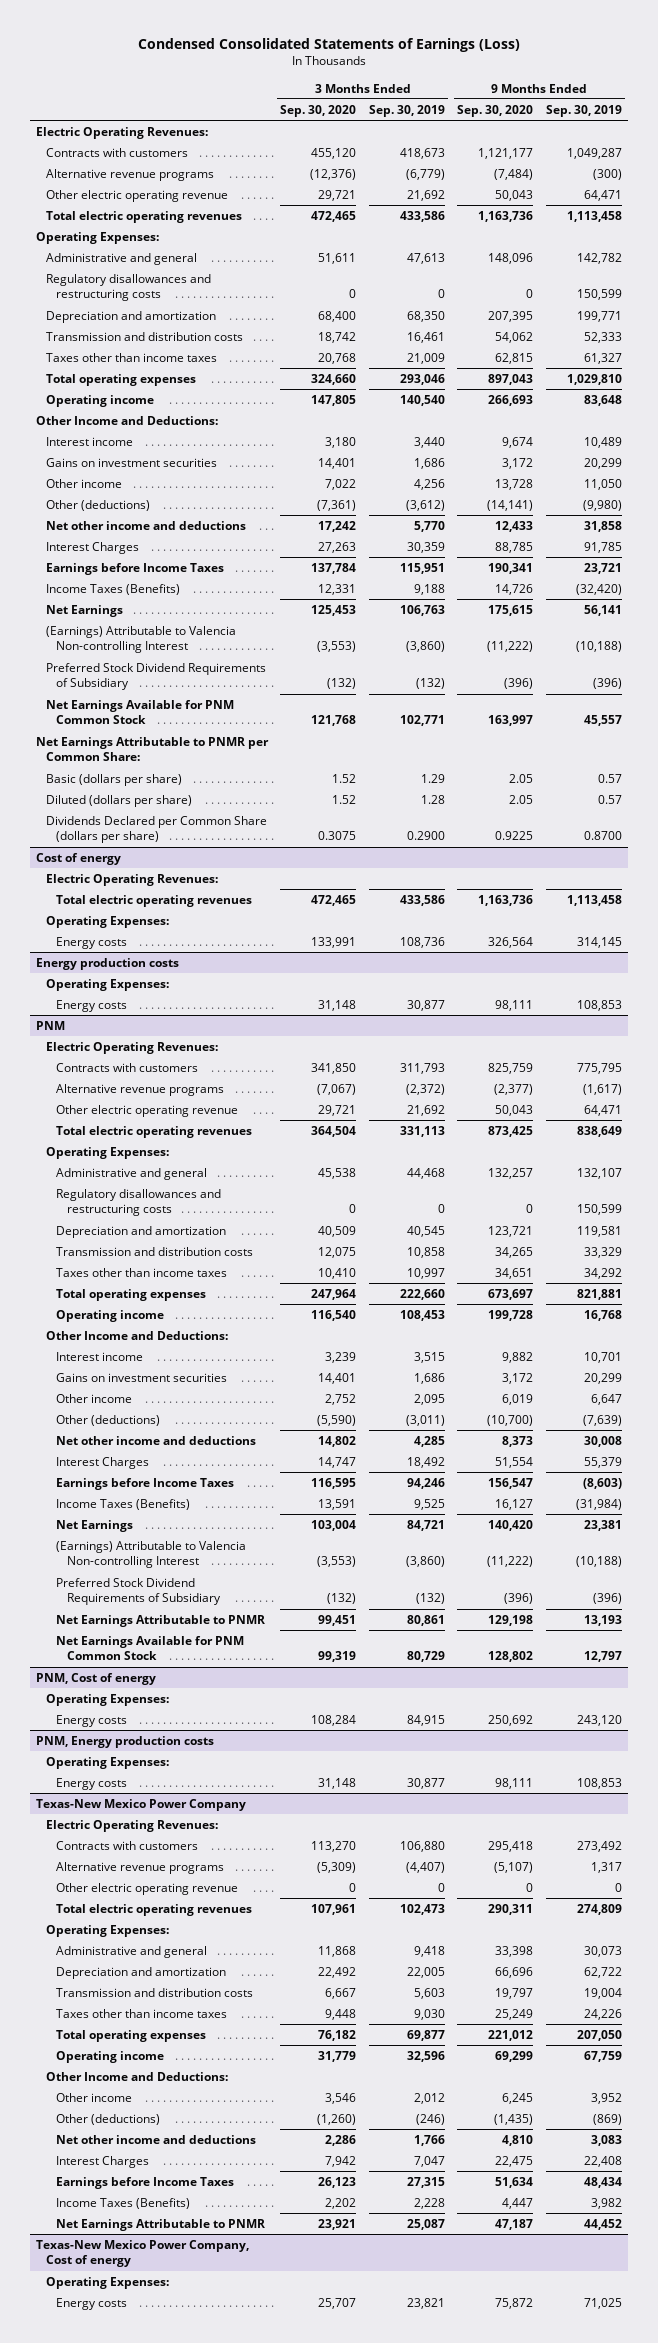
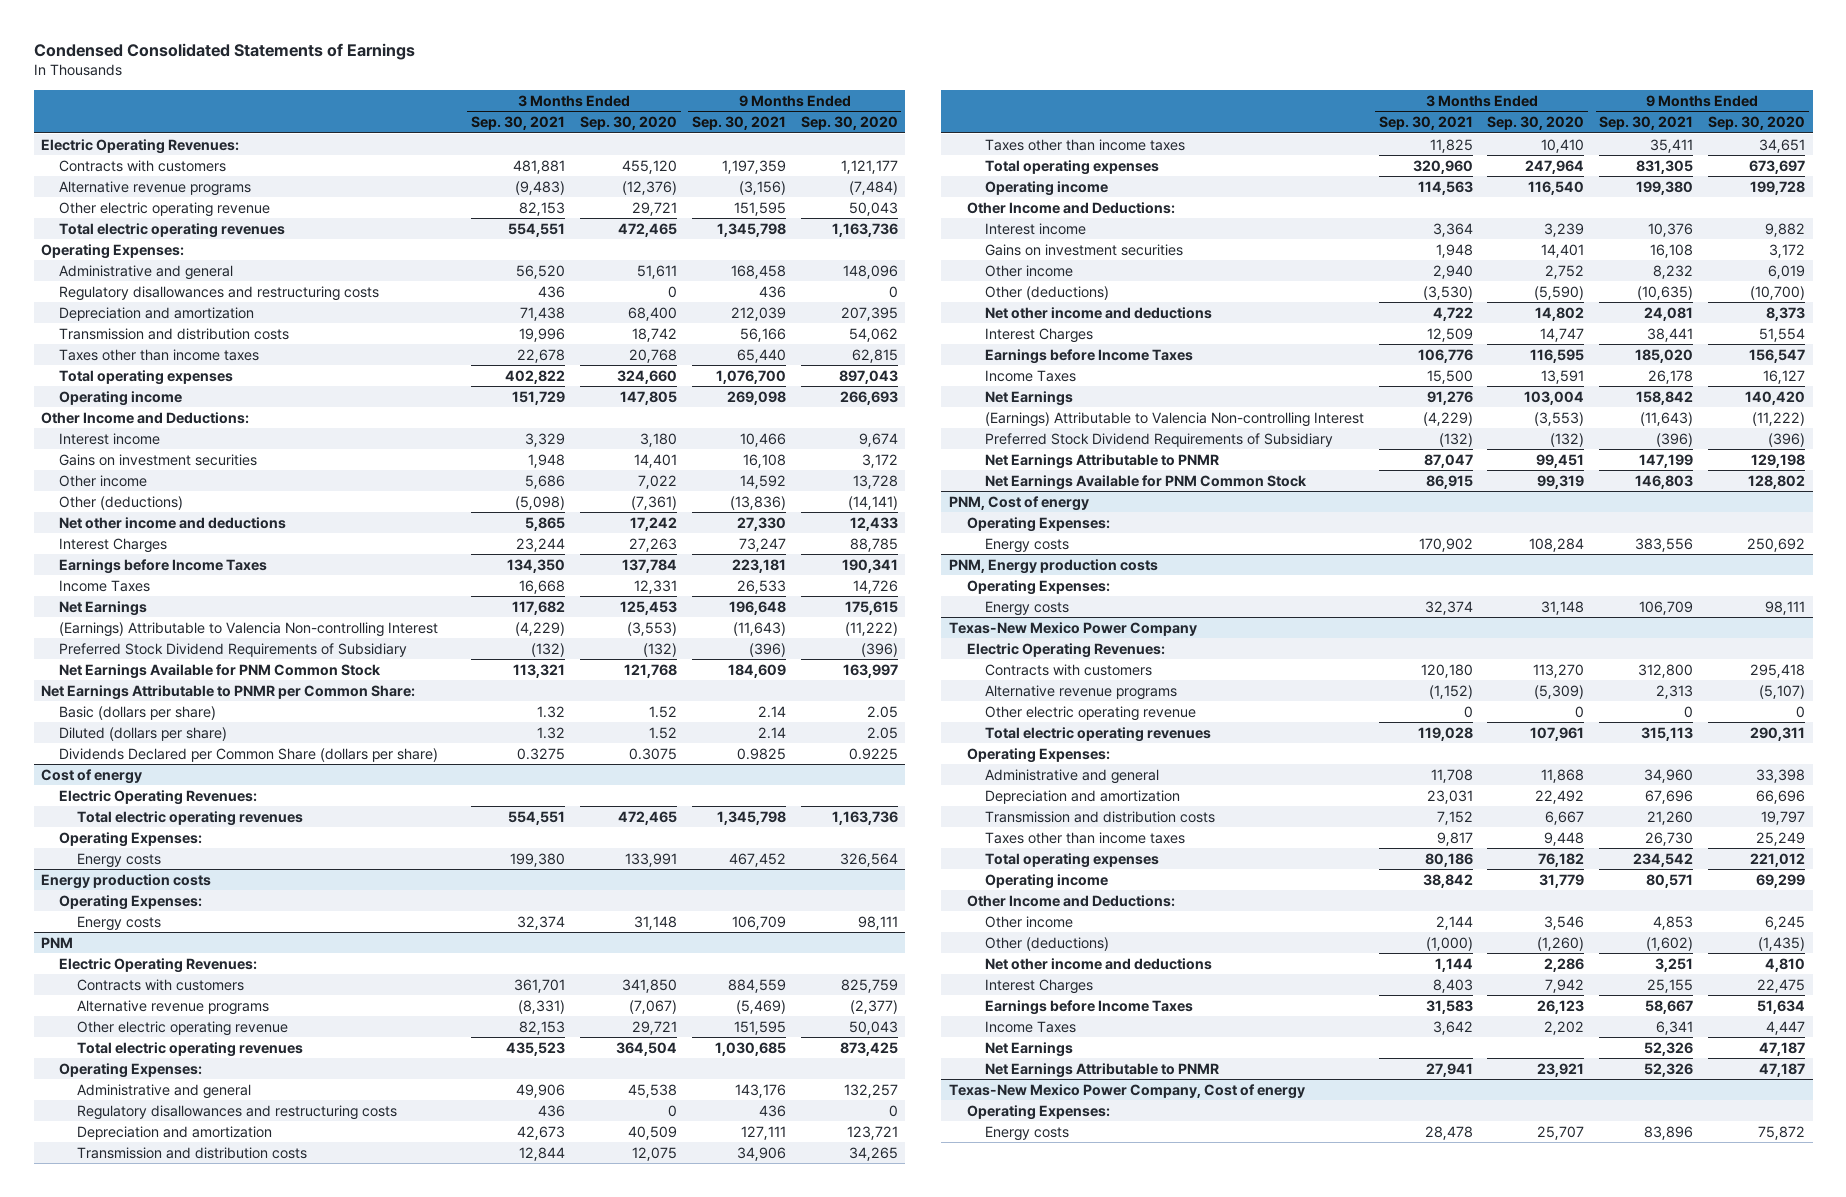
[137,37,520,52] Condensed Consolidated Statements of Earnings (Loss) -> [33,42,415,60] Condensed Consolidated Statements of Earnings
[368,104,445,117] Sep. 30, 2019 -> none
[545,104,622,117] Sep. 30, 2019 -> none
none -> [470,116,565,131] Sep. 30, 2021
none -> [691,116,786,131] Sep. 30, 2021
[46,584,181,596] Income Taxes (Benefits) -> [59,579,151,592] Income Taxes
[56,1499,191,1511] Income Taxes (Benefits) -> [984,369,1076,382] Income Taxes
[56,2198,191,2210] Income Taxes (Benefits) -> [984,1020,1076,1033] Income Taxes
none -> [984,1041,1073,1057] Net Earnings

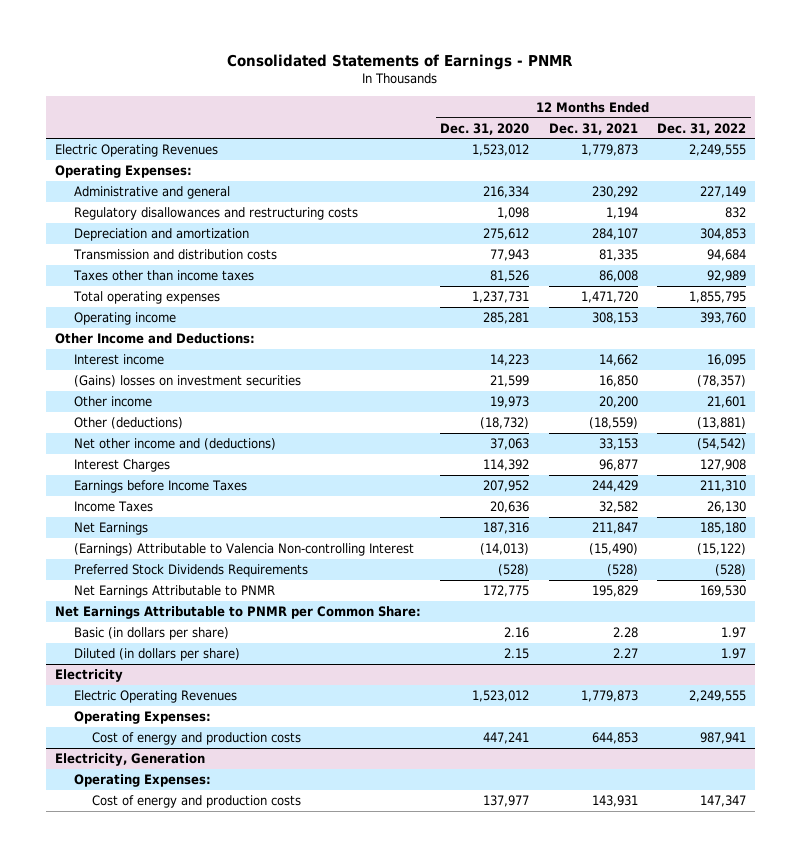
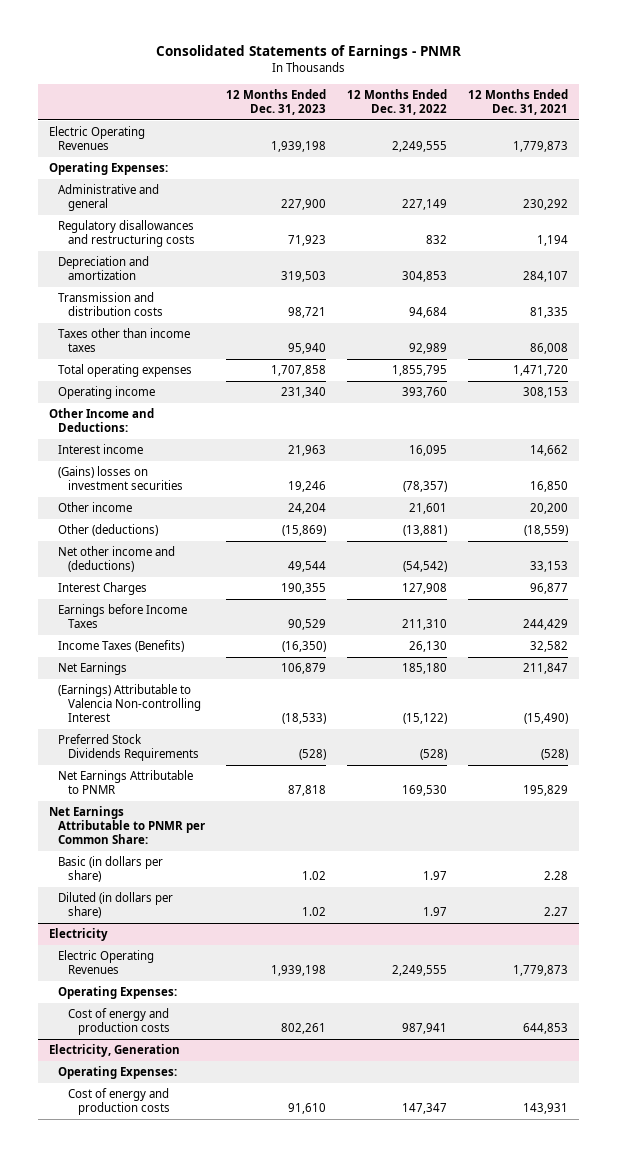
[440,122,530,135] Dec. 31, 2020 -> none
none -> [226,88,327,116] 12 Months Ended Dec. 31, 2023
[73,501,153,513] Income Taxes -> [58,640,185,653] Income Taxes (Benefits)

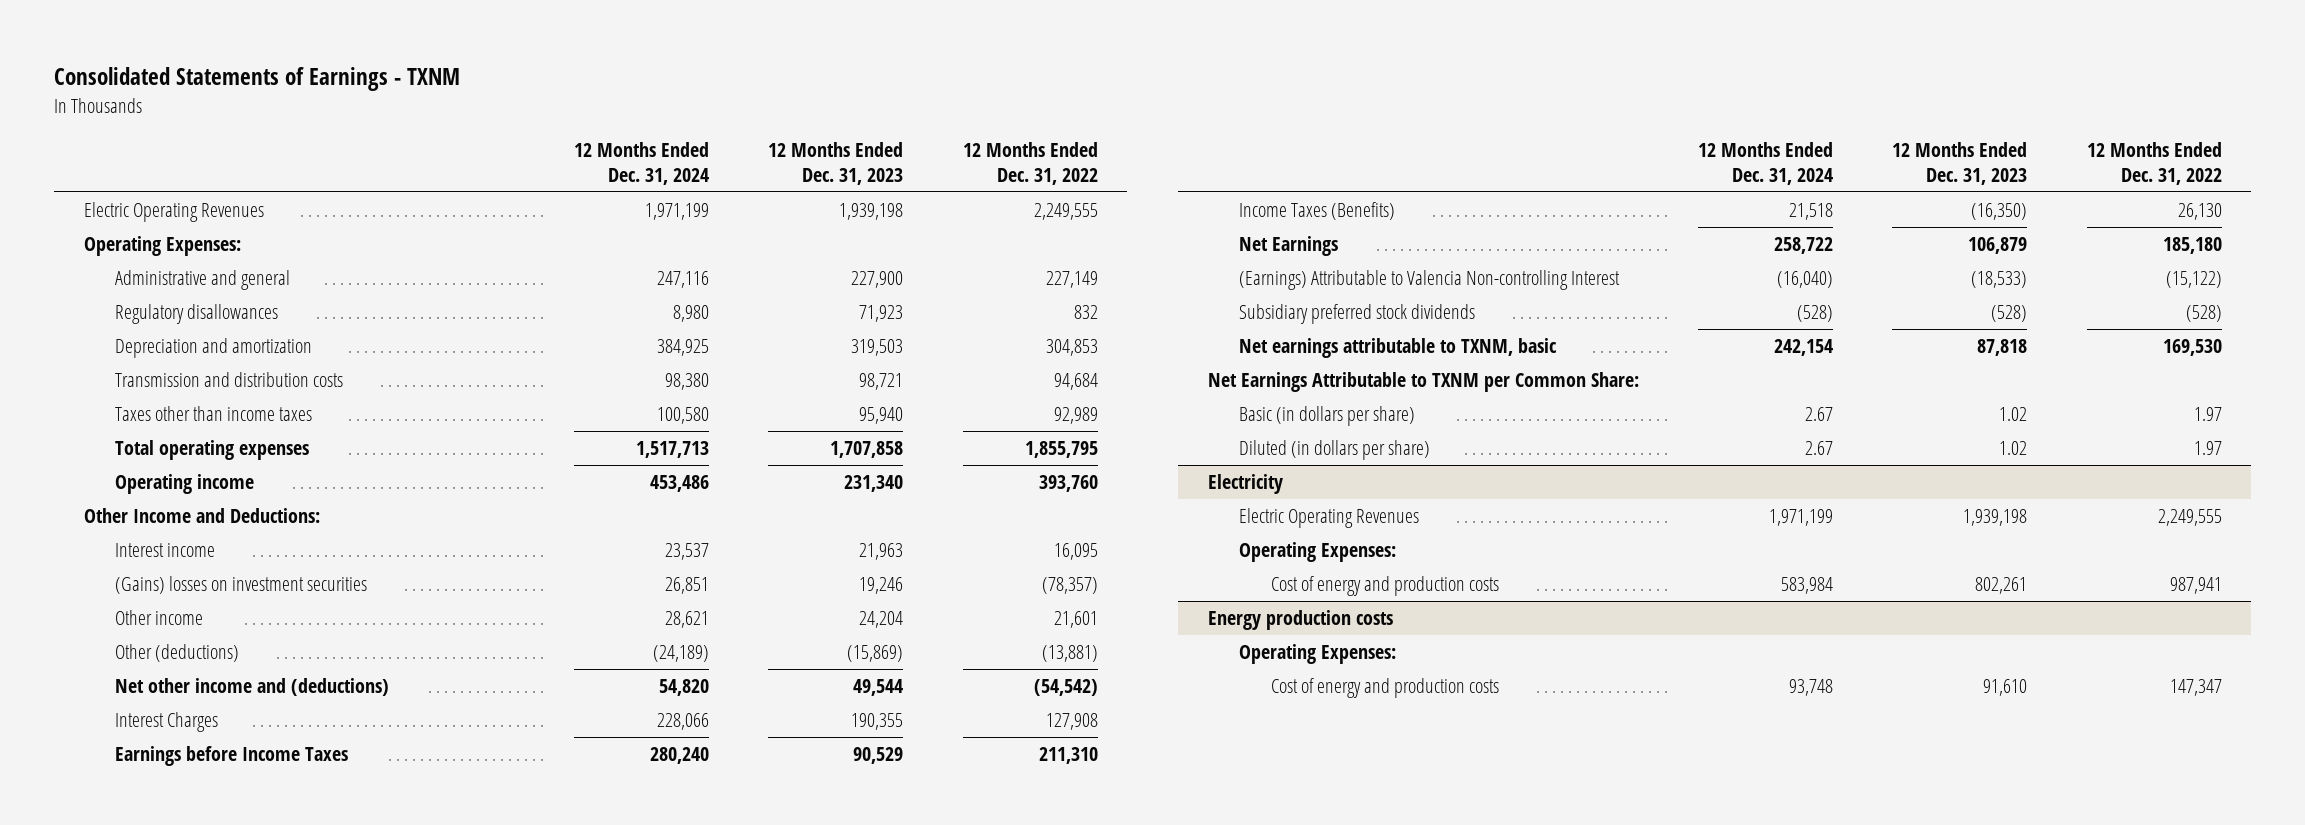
[155,45,461,60] Consolidated Statements of Earnings - PNMR -> [54,67,461,92] Consolidated Statements of Earnings - TXNM
[468,88,569,116] 12 Months Ended Dec. 31, 2021 -> none
none -> [574,141,710,186] 12 Months Ended Dec. 31, 2024
[58,220,196,248] Regulatory disallowances and restructuring costs -> [115,303,279,324] Regulatory disallowances
[58,734,200,762] Preferred Stock Dividends Requirements -> [1239,303,1476,324] Subsidiary preferred stock dividends
[58,770,194,795] Net Earnings Attributable to PNMR -> [1239,337,1558,358] Net earnings attributable to TXNM, basic
[48,806,206,845] Net Earnings Attributable to PNMR per Common Share: -> [1207,371,1639,392] Net Earnings Attributable to TXNM per Common Share:
[48,1044,180,1058] Electricity, Generation -> [1207,609,1393,630] Energy production costs

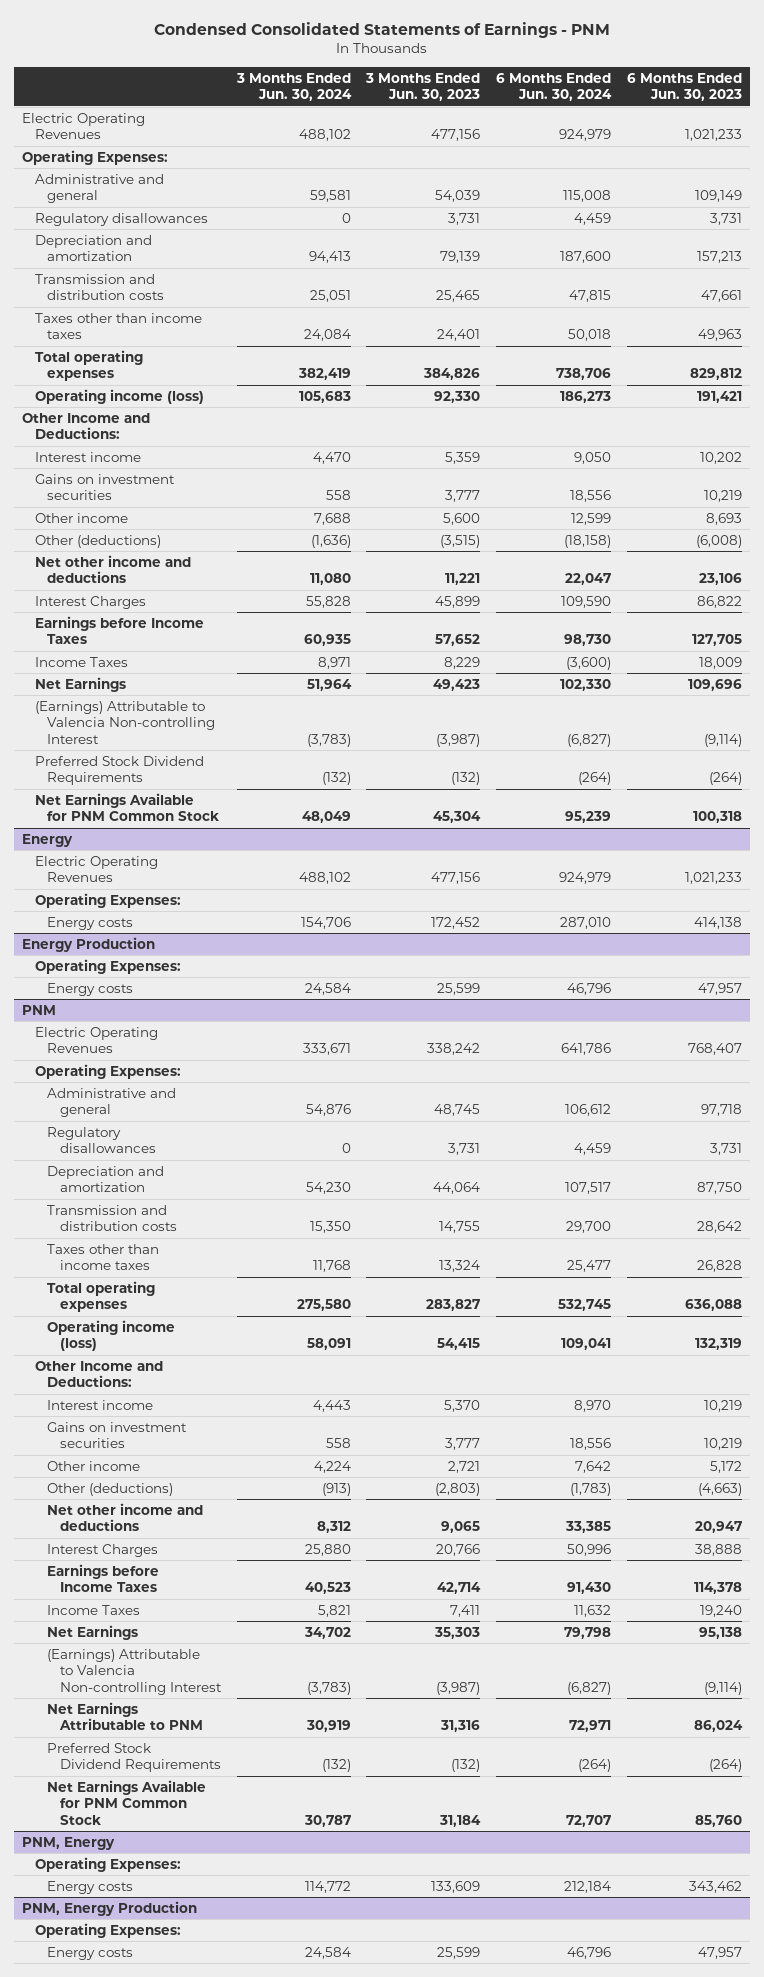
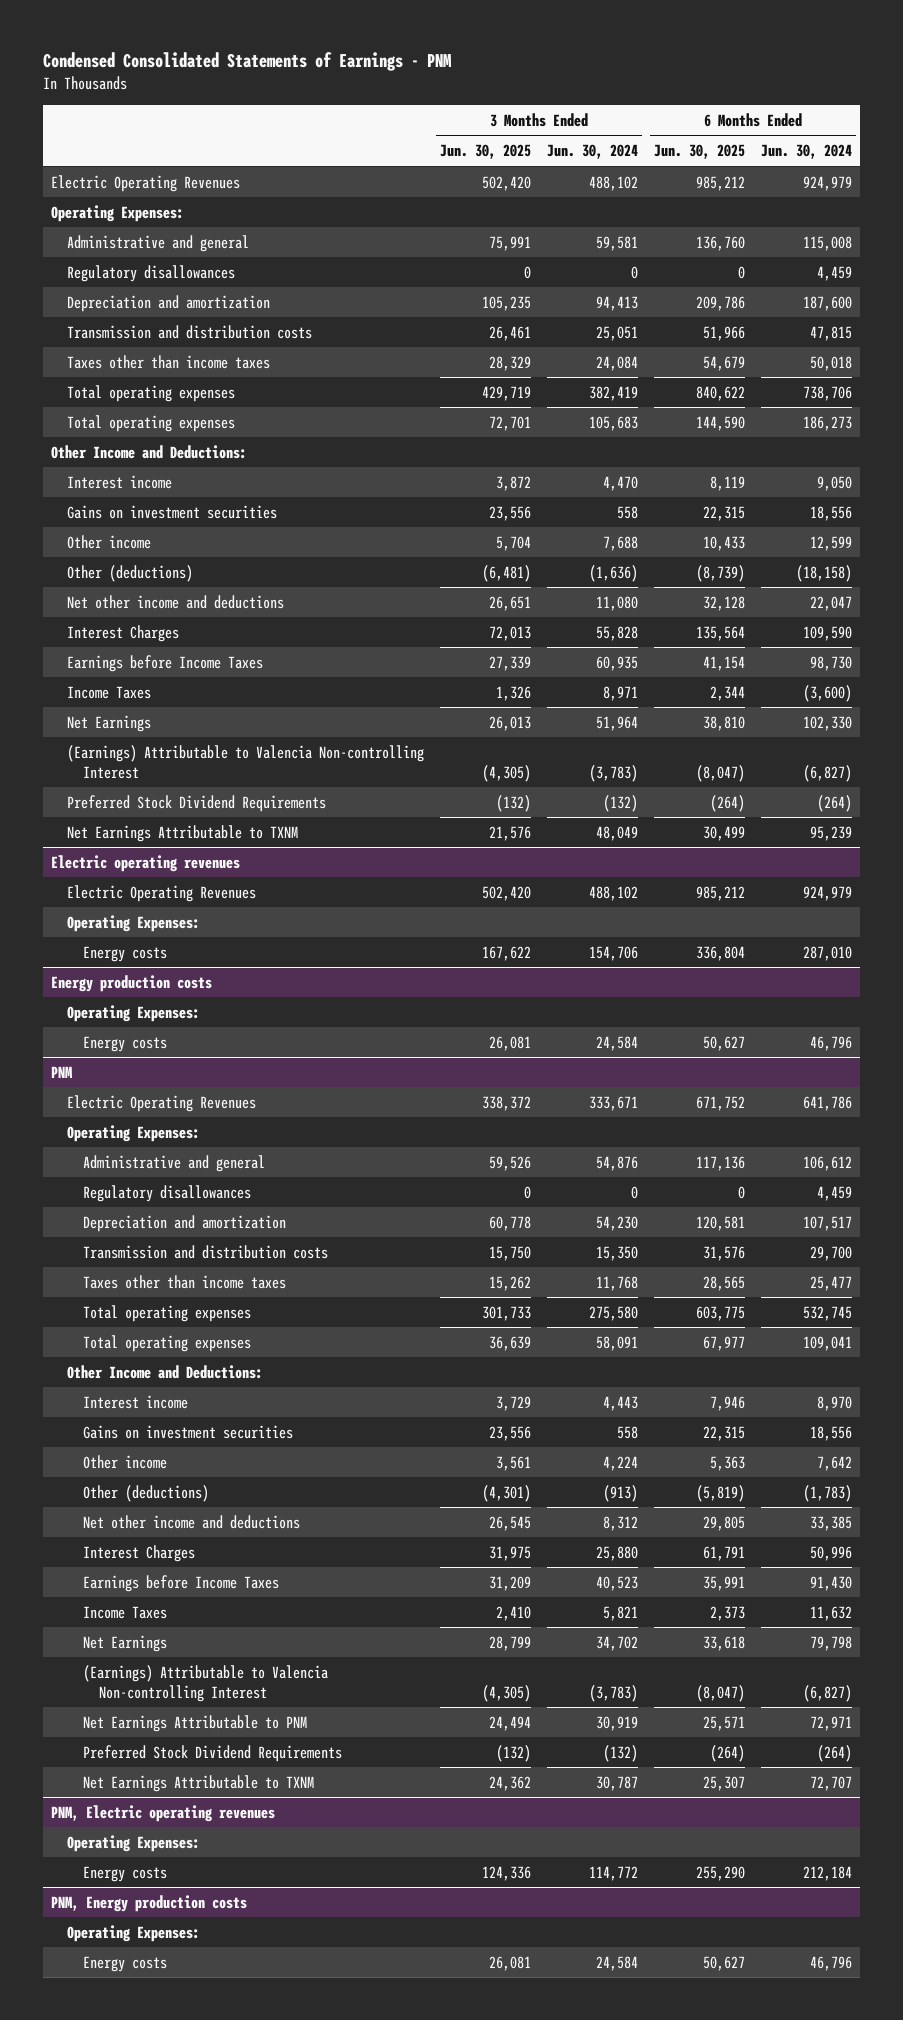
[365,73,481,102] 3 Months Ended Jun. 30, 2023 -> none
[627,73,743,102] 6 Months Ended Jun. 30, 2023 -> none
none -> [439,144,531,160] Jun. 30, 2025
none -> [654,144,746,160] Jun. 30, 2025
[34,388,204,404] Operating income (loss) -> [66,414,235,432] Total operating expenses
[34,792,220,822] Net Earnings Available for PNM Common Stock -> [66,824,298,842] Net Earnings Attributable to TXNM
[21,833,73,847] Energy -> [50,854,240,872] Electric operating revenues
[21,936,155,952] Energy Production -> [50,974,212,992] Energy production costs
[47,1319,176,1352] Operating income (loss) -> [82,1334,251,1352] Total operating expenses
[21,1836,115,1850] PNM, Energy -> none
[47,1779,207,1825] Net Earnings Available for PNM Common Stock -> [82,1774,314,1792] Net Earnings Attributable to TXNM
none -> [50,1804,275,1822] PNM, Electric operating revenues
[21,1900,197,1916] PNM, Energy Production -> [50,1894,247,1912] PNM, Energy production costs

